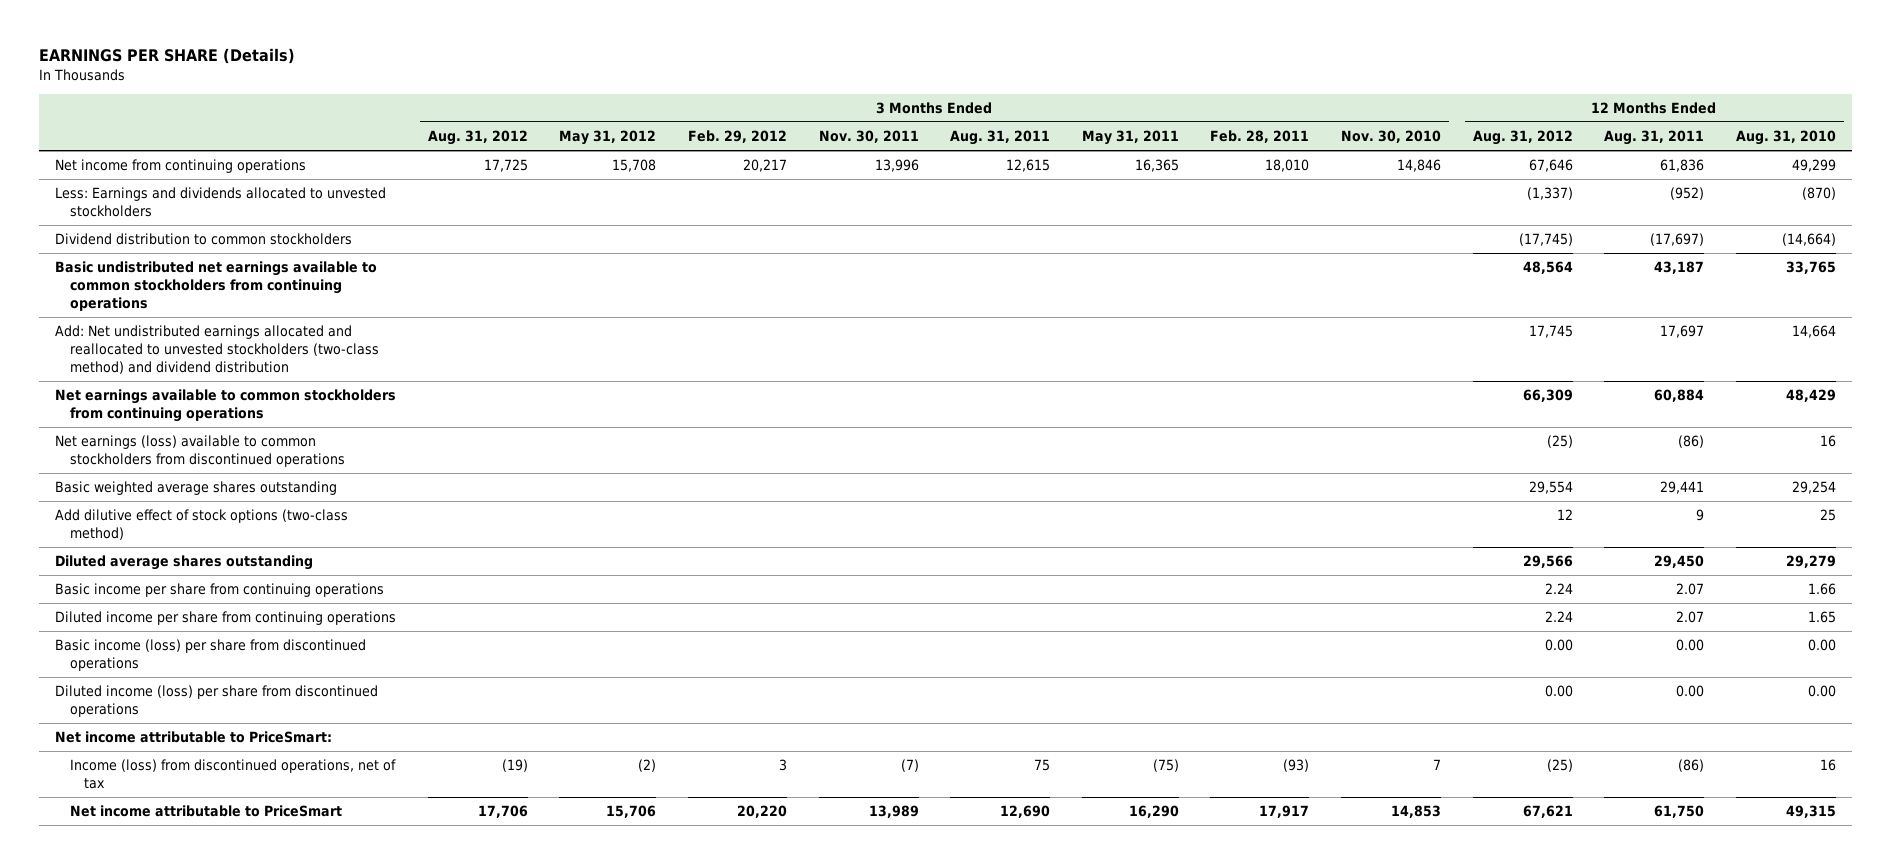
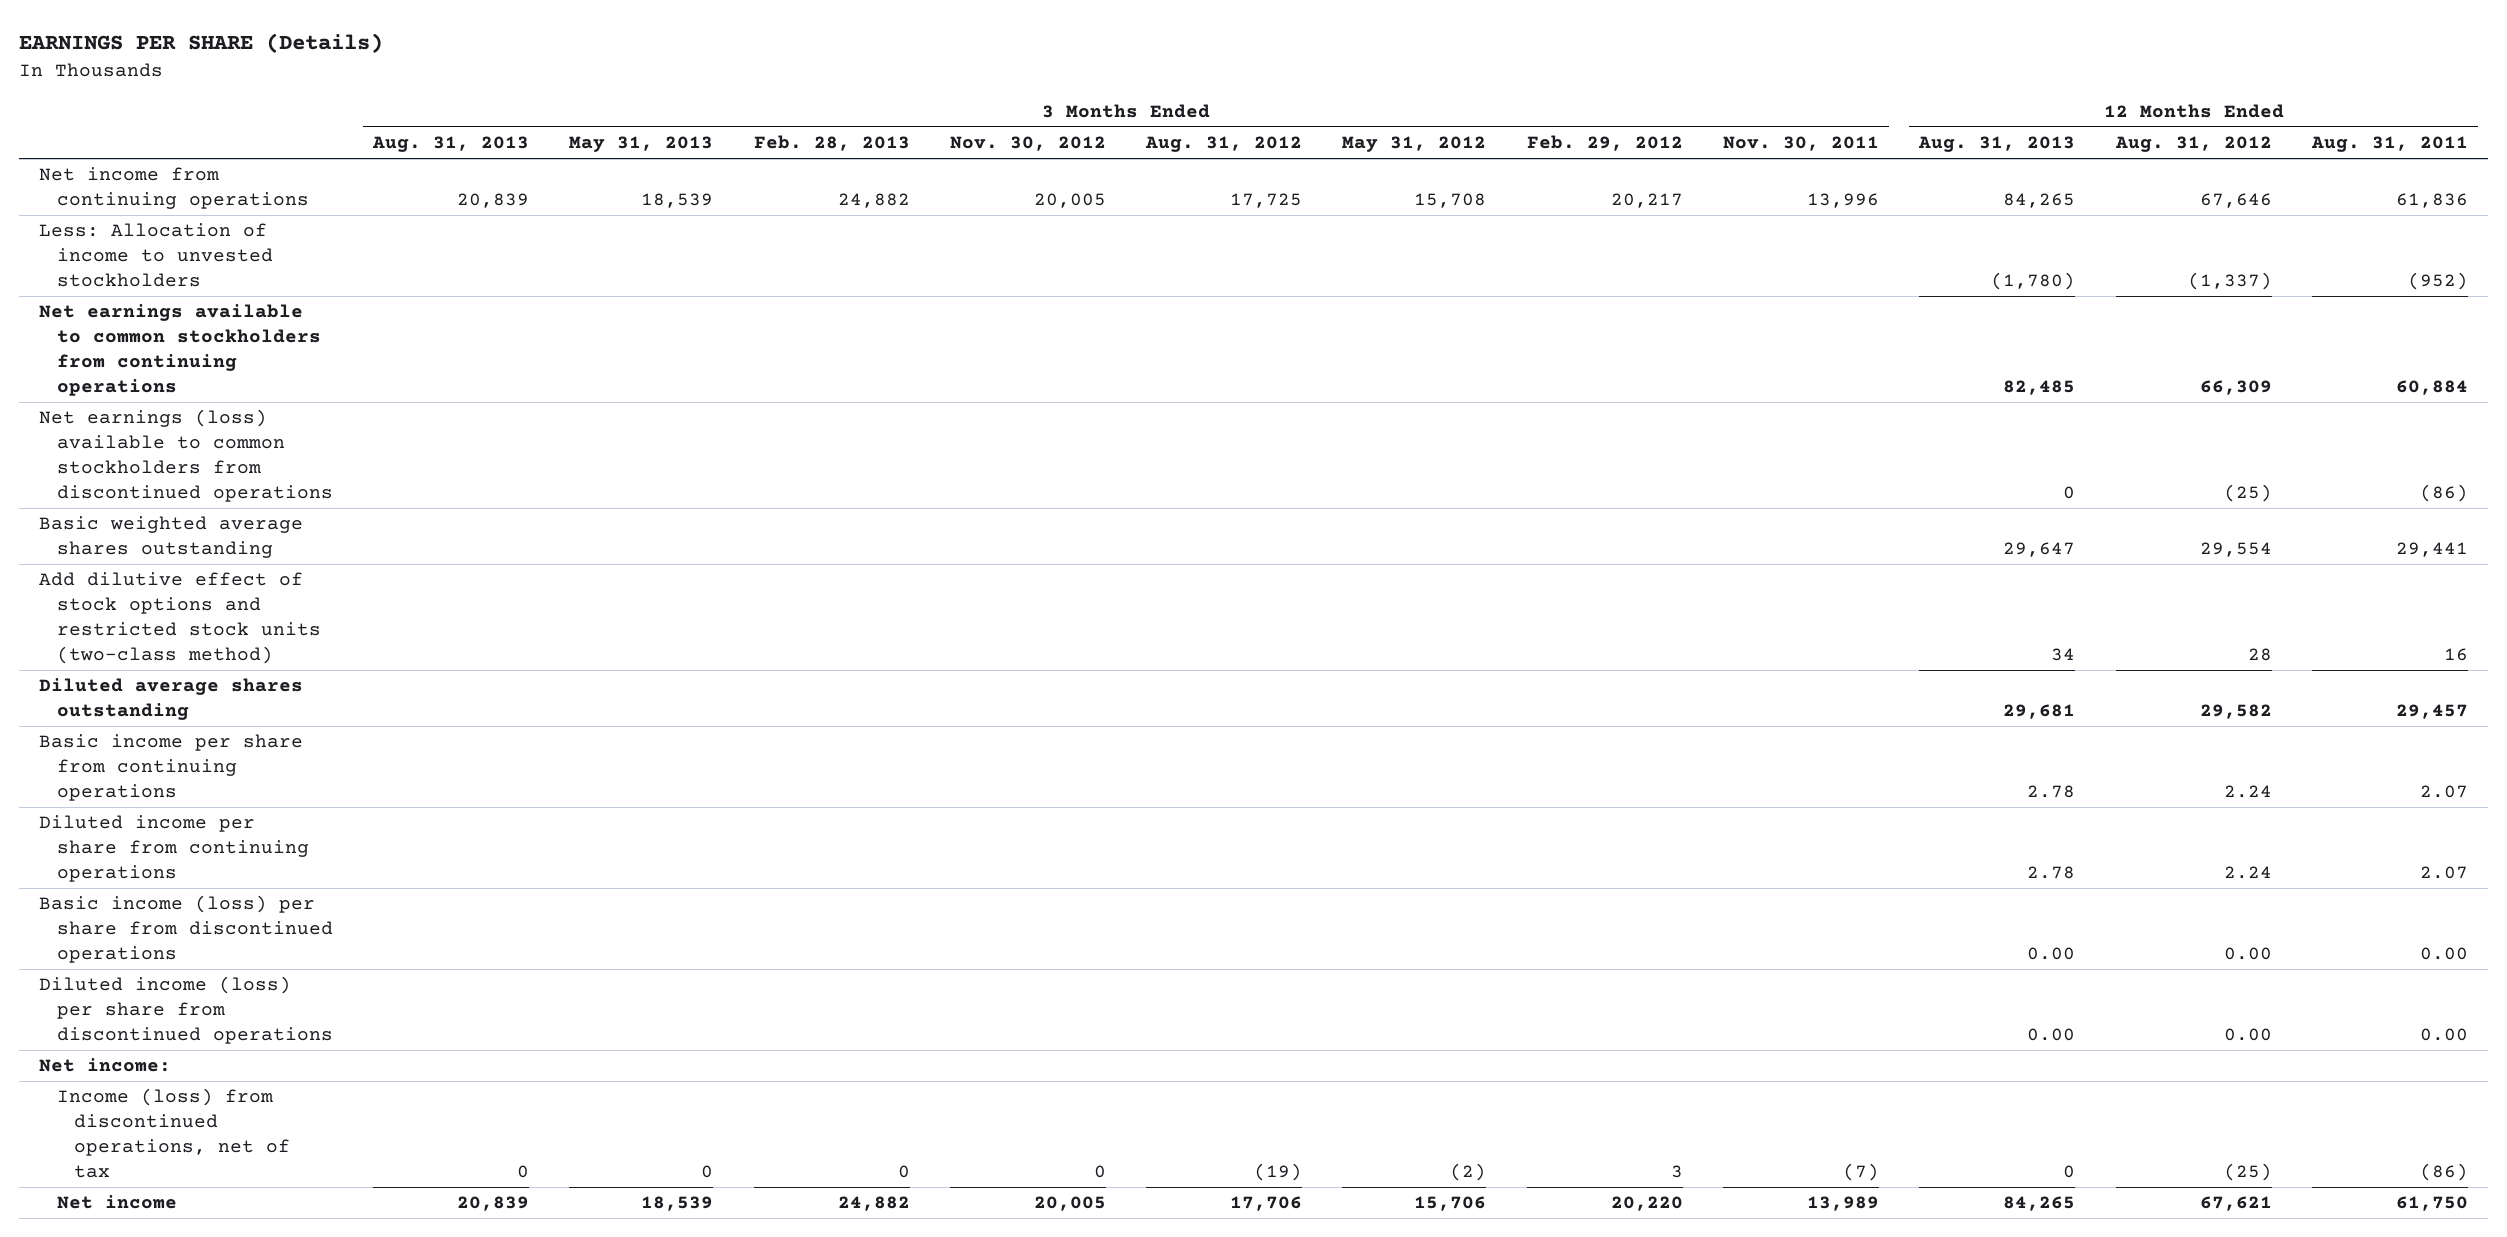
[950,130,1051,146] Aug. 31, 2011 -> none
[1081,130,1179,146] May 31, 2011 -> none
[1210,130,1310,144] Feb. 28, 2011 -> none
[1341,130,1442,144] Nov. 30, 2010 -> none
[1736,130,1837,146] Aug. 31, 2010 -> none
none -> [371,136,529,153] Aug. 31, 2013
none -> [569,136,714,153] May 31, 2013
none -> [753,135,910,152] Feb. 28, 2013
none -> [949,136,1106,152] Nov. 30, 2012
none -> [1918,136,2076,153] Aug. 31, 2013
[54,233,352,246] Dividend distribution to common stockholders -> none
[54,261,377,311] Basic undistributed net earnings available to common stockholders from continuing operations -> none
[54,325,379,374] Add: Net undistributed earnings allocated and reallocated to unvested stockholders (two-class method) and dividend distribution -> none
[54,187,386,218] Less: Earnings and dividends allocated to unvested stockholders -> [38,223,273,288] Less: Allocation of income to unvested stockholders
[54,509,348,541] Add dilutive effect of stock options (two-class method) -> [38,572,321,664] Add dilutive effect of stock options and restricted stock units (two-class method)
[1556,509,1573,521] 12 -> [2247,647,2272,661] 28
[1696,509,1705,522] 9 -> [2444,647,2469,661] 16
[1522,555,1573,569] 29,566 -> [2199,704,2272,720] 29,582
[1654,555,1705,569] 29,450 -> [2396,704,2469,720] 29,457
[54,731,332,744] Net income attributable to PriceSmart: -> [38,1058,171,1073] Net income:
[69,805,342,818] Net income attributable to PriceSmart -> [56,1195,177,1210] Net income

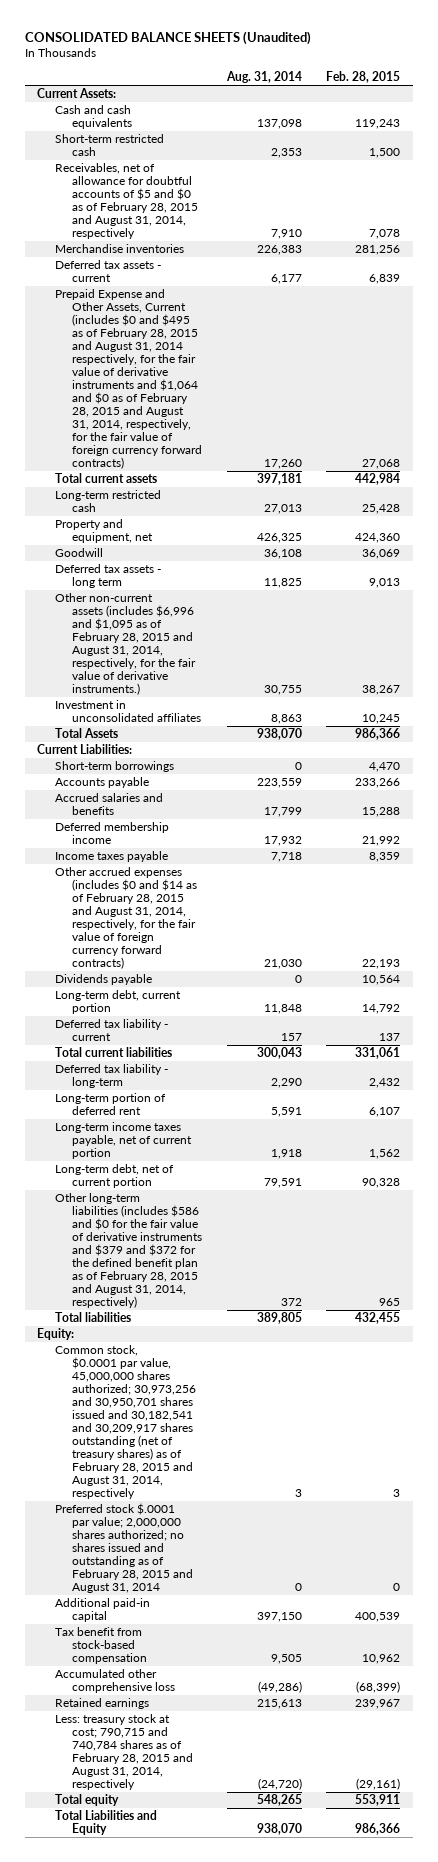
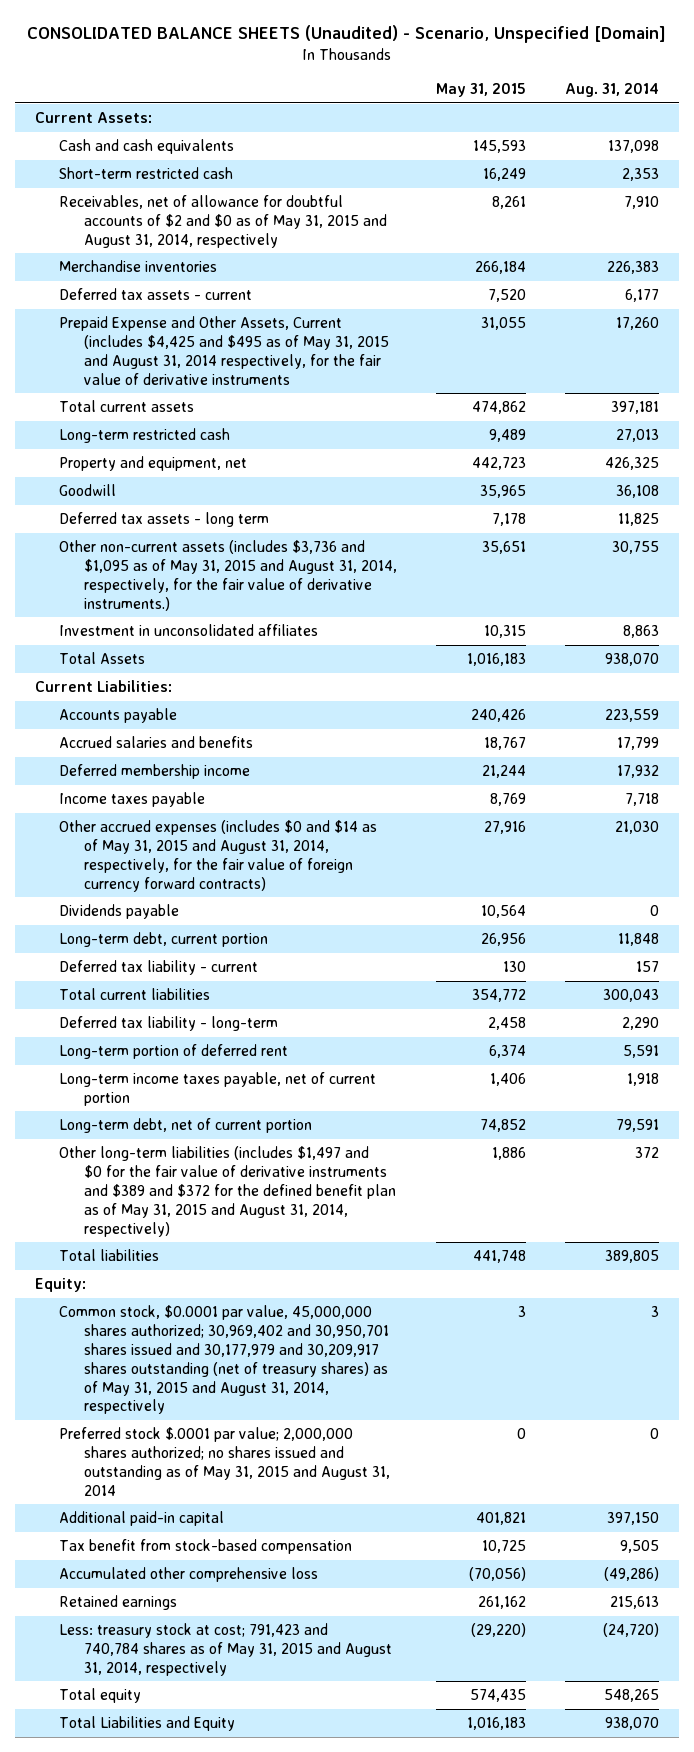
[24,31,311,46] CONSOLIDATED BALANCE SHEETS (Unaudited) -> [26,24,666,43] CONSOLIDATED BALANCE SHEETS (Unaudited) - Scenario, Unspecified [Domain]
[326,70,401,83] Feb. 28, 2015 -> none
none -> [435,83,526,98] May 31, 2015
[54,163,198,240] Receivables, net of allowance for doubtful accounts of $5 and $0 as of February 28, 2015 and August 31, 2014, respectively -> [59,195,387,248] Receivables, net of allowance for doubtful accounts of $2 and $0 as of May 31, 2015 and August 31, 2014, respectively
[54,289,202,470] Prepaid Expense and Other Assets, Current (includes $0 and $495 as of February 28, 2015 and August 31, 2014 respectively, for the fair value of derivative instruments and $1,064 and $0 as of February 28, 2015 and August 31, 2014, respectively, for the fair value of foreign currency forward contracts) -> [59,316,389,385] Prepaid Expense and Other Assets, Current (includes $4,425 and $495 as of May 31, 2015 and August 31, 2014 respectively, for the fair value of derivative instruments
[54,593,196,696] Other non-current assets (includes $6,996 and $1,095 as of February 28, 2015 and August 31, 2014, respectively, for the fair value of derivative instruments.) -> [59,540,397,611] Other non-current assets (includes $3,736 and $1,095 as of May 31, 2015 and August 31, 2014, respectively, for the fair value of derivative instruments.)
[54,761,174,773] Short-term borrowings -> none
[54,867,197,970] Other accrued expenses (includes $0 and $14 as of February 28, 2015 and August 31, 2014, respectively, for the fair value of foreign currency forward contracts) -> [59,820,378,892] Other accrued expenses (includes $0 and $14 as of May 31, 2015 and August 31, 2014, respectively, for the fair value of foreign currency forward contracts)
[54,1193,202,1309] Other long-term liabilities (includes $586 and $0 for the fair value of derivative instruments and $379 and $372 for the defined benefit plan as of February 28, 2015 and August 31, 2014, respectively) -> [59,1146,396,1237] Other long-term liabilities (includes $1,497 and $0 for the fair value of derivative instruments and $389 and $372 for the defined benefit plan as of May 31, 2015 and August 31, 2014, respectively)
[54,1345,196,1500] Common stock, $0.0001 par value, 45,000,000 shares authorized; 30,973,256 and 30,950,701 shares issued and 30,182,541 and 30,209,917 shares outstanding (net of treasury shares) as of February 28, 2015 and August 31, 2014, respectively -> [59,1305,389,1415] Common stock, $0.0001 par value, 45,000,000 shares authorized; 30,969,402 and 30,950,701 shares issued and 30,177,979 and 30,209,917 shares outstanding (net of treasury shares) as of May 31, 2015 and August 31, 2014, respectively
[54,1503,193,1594] Preferred stock $.0001 par value; 2,000,000 shares authorized; no shares issued and outstanding as of February 28, 2015 and August 31, 2014 -> [59,1427,390,1496] Preferred stock $.0001 par value; 2,000,000 shares authorized; no shares issued and outstanding as of May 31, 2015 and August 31, 2014
[54,1714,193,1791] Less: treasury stock at cost; 790,715 and 740,784 shares as of February 28, 2015 and August 31, 2014, respectively -> [59,1623,392,1676] Less: treasury stock at cost; 791,423 and 740,784 shares as of May 31, 2015 and August 31, 2014, respectively

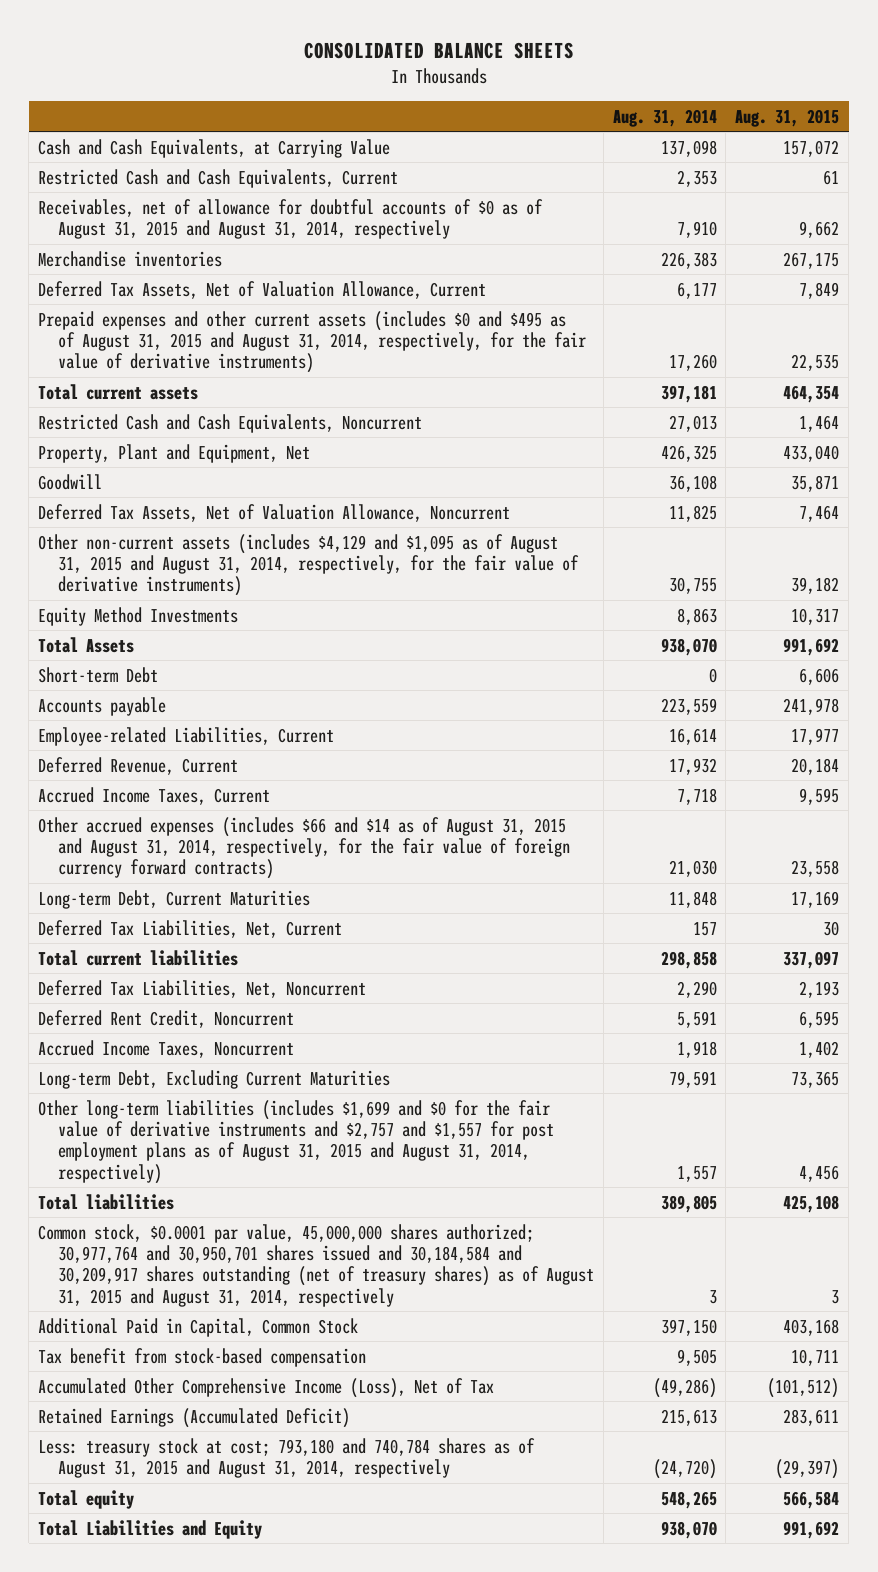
[26,24,666,43] CONSOLIDATED BALANCE SHEETS (Unaudited) - Scenario, Unspecified [Domain] -> [303,41,574,59] CONSOLIDATED BALANCE SHEETS
[435,83,526,98] May 31, 2015 -> none
none -> [735,108,840,127] Aug. 31, 2015
[34,112,152,124] Current Assets: -> none
[59,139,235,155] Cash and cash equivalents -> [38,138,391,158] Cash and Cash Equivalents, at Carrying Value
[59,167,234,180] Short-term restricted cash -> [38,168,399,188] Restricted Cash and Cash Equivalents, Current
[59,195,387,248] Receivables, net of allowance for doubtful accounts of $2 and $0 as of May 31, 2015 and August 31, 2014, respectively -> [38,198,544,239] Receivables, net of allowance for doubtful accounts of $0 as of August 31, 2015 and August 31, 2014, respectively
[59,288,253,301] Deferred tax assets - current -> [38,280,487,299] Deferred Tax Assets, Net of Valuation Allowance, Current
[59,316,389,385] Prepaid Expense and Other Assets, Current (includes $4,425 and $495 as of May 31, 2015 and August 31, 2014 respectively, for the fair value of derivative instruments -> [38,310,586,374] Prepaid expenses and other current assets (includes $0 and $495 as of August 31, 2015 and August 31, 2014, respectively, for the fair value of derivative instruments)
[59,428,231,444] Long-term restricted cash -> [38,413,423,433] Restricted Cash and Cash Equivalents, Noncurrent
[59,456,248,472] Property and equipment, net -> [38,443,311,463] Property, Plant and Equipment, Net
[59,512,270,528] Deferred tax assets - long term -> [38,503,511,522] Deferred Tax Assets, Net of Valuation Allowance, Noncurrent
[59,540,397,611] Other non-current assets (includes $3,736 and $1,095 as of May 31, 2015 and August 31, 2014, respectively, for the fair value of derivative instruments.) -> [38,533,579,597] Other non-current assets (includes $4,129 and $1,095 as of August 31, 2015 and August 31, 2014, respectively, for the fair value of derivative instruments)
[59,624,319,637] Investment in unconsolidated affiliates -> [38,606,239,626] Equity Method Investments
[34,680,172,693] Current Liabilities: -> none
none -> [38,666,159,683] Short-term Debt
[59,736,254,749] Accrued salaries and benefits -> none
[59,904,180,920] Dividends payable -> none
none -> [38,726,335,746] Employee-related Liabilities, Current
[59,764,251,780] Deferred membership income -> [38,756,239,775] Deferred Revenue, Current
[59,792,206,808] Income taxes payable -> [38,786,271,805] Accrued Income Taxes, Current
[59,820,378,892] Other accrued expenses (includes $0 and $14 as of May 31, 2015 and August 31, 2014, respectively, for the fair value of foreign currency forward contracts) -> [38,816,570,880] Other accrued expenses (includes $66 and $14 as of August 31, 2015 and August 31, 2014, respectively, for the fair value of foreign currency forward contracts)
[59,932,269,948] Long-term debt, current portion -> [38,889,311,909] Long-term Debt, Current Maturities
[59,960,259,976] Deferred tax liability - current -> [38,919,343,938] Deferred Tax Liabilities, Net, Current
[603,989,660,1003] 300,043 -> [660,950,717,969] 298,858
[59,1016,279,1032] Deferred tax liability - long-term -> [38,979,367,998] Deferred Tax Liabilities, Net, Noncurrent
[59,1044,289,1060] Long-term portion of deferred rent -> [38,1009,295,1028] Deferred Rent Credit, Noncurrent
[59,1072,377,1106] Long-term income taxes payable, net of current portion -> [38,1039,295,1058] Accrued Income Taxes, Noncurrent
[59,1118,313,1134] Long-term debt, net of current portion -> [38,1069,391,1089] Long-term Debt, Excluding Current Maturities
[59,1146,396,1237] Other long-term liabilities (includes $1,497 and $0 for the fair value of derivative instruments and $389 and $372 for the defined benefit plan as of May 31, 2015 and August 31, 2014, respectively) -> [38,1099,554,1184] Other long-term liabilities (includes $1,699 and $0 for the fair value of derivative instruments and $2,757 and $1,557 for post employment plans as of August 31, 2015 and August 31, 2014, respectively)
[635,1147,660,1159] 372 -> [676,1165,717,1182] 1,557
[34,1278,86,1293] Equity: -> none
[59,1427,390,1496] Preferred stock $.0001 par value; 2,000,000 shares authorized; no shares issued and outstanding as of May 31, 2015 and August 31, 2014 -> none
[59,1305,389,1415] Common stock, $0.0001 par value, 45,000,000 shares authorized; 30,969,402 and 30,950,701 shares issued and 30,177,979 and 30,209,917 shares outstanding (net of treasury shares) as of May 31, 2015 and August 31, 2014, respectively -> [38,1223,594,1307] Common stock, $0.0001 par value, 45,000,000 shares authorized; 30,977,764 and 30,950,701 shares issued and 30,184,584 and 30,209,917 shares outstanding (net of treasury shares) as of August 31, 2015 and August 31, 2014, respectively
[59,1511,225,1527] Additional paid-in capital -> [38,1317,359,1337] Additional Paid in Capital, Common Stock
[59,1567,319,1583] Accumulated other comprehensive loss -> [38,1377,495,1398] Accumulated Other Comprehensive Income (Loss), Net of Tax
[59,1595,178,1611] Retained earnings -> [38,1407,351,1428] Retained Earnings (Accumulated Deficit)
[59,1623,392,1676] Less: treasury stock at cost; 791,423 and 740,784 shares as of May 31, 2015 and August 31, 2014, respectively -> [38,1437,536,1478] Less: treasury stock at cost; 793,180 and 740,784 shares as of August 31, 2015 and August 31, 2014, respectively

